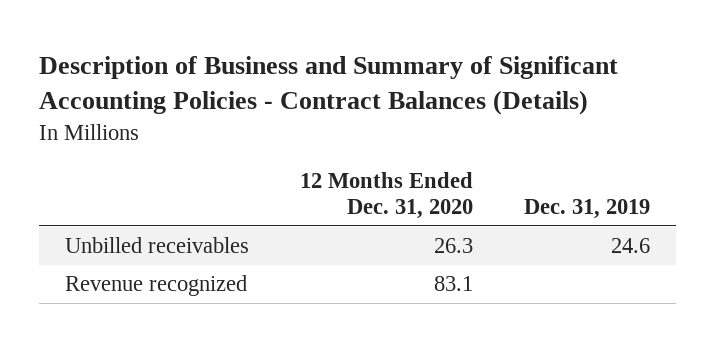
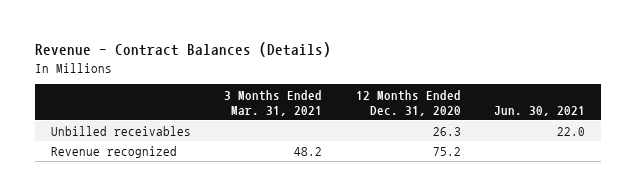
[39,56,619,116] Description of Business and Summary of Significant Accounting Policies - Contract Balances (Details) -> [34,42,331,58] Revenue - Contract Balances (Details)
[524,199,651,220] Dec. 31, 2019 -> none
none -> [224,89,323,116] 3 Months Ended Mar. 31, 2021
none -> [493,105,585,116] Jun. 30, 2021
[434,276,474,292] 83.1 -> [432,147,461,157] 75.2

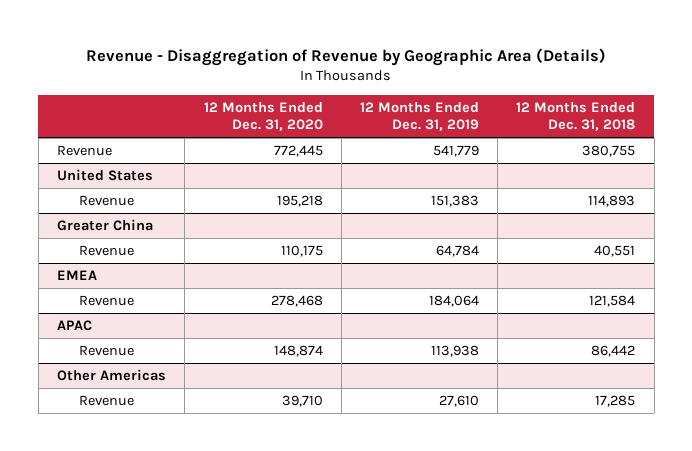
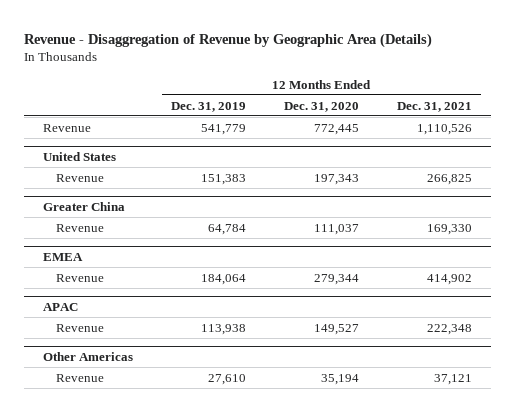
[516,102,636,132] 12 Months Ended Dec. 31, 2018 -> none
none -> [396,101,472,112] Dec. 31, 2021
[276,195,323,208] 195,218 -> [313,173,359,185] 197,343
[280,245,323,258] 110,175 -> [313,223,359,235] 111,037
[270,295,323,308] 278,468 -> [313,273,359,285] 279,344
[273,345,323,358] 148,874 -> [313,323,359,335] 149,527
[281,395,323,408] 39,710 -> [320,373,359,385] 35,194

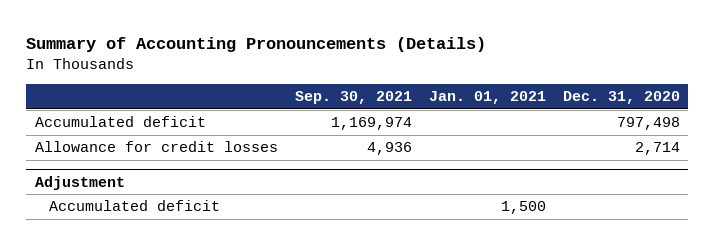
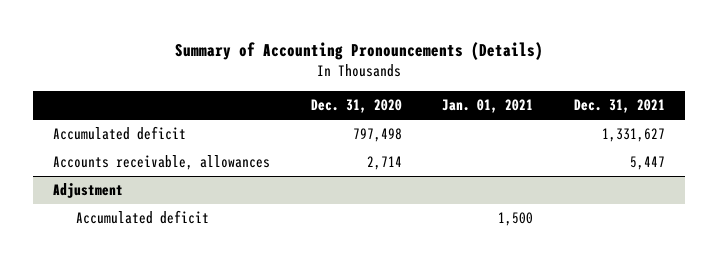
[294,91,412,105] Sep. 30, 2021 -> none
none -> [573,99,665,114] Dec. 31, 2021
[34,141,278,153] Allowance for credit losses -> [53,155,271,171] Accounts receivable, allowances

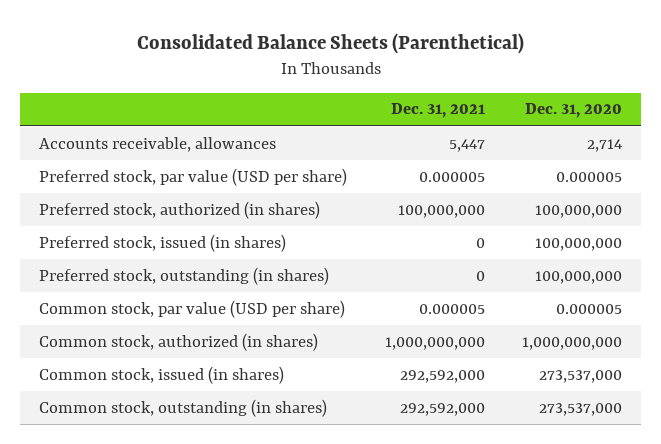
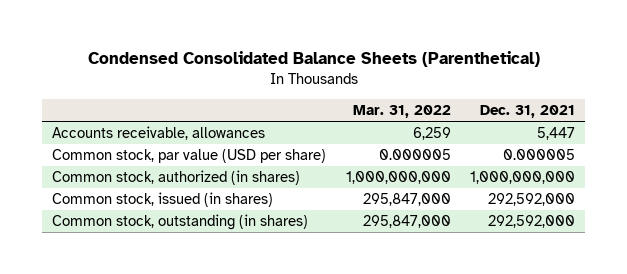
[136,33,524,55] Consolidated Balance Sheets (Parenthetical) -> [87,51,540,68] Condensed Consolidated Balance Sheets (Parenthetical)
[525,103,623,119] Dec. 31, 2020 -> none
none -> [352,104,451,118] Mar. 31, 2022
[39,167,348,186] Preferred stock, par value (USD per share) -> none
[39,200,321,219] Preferred stock, authorized (in shares) -> none
[39,233,287,252] Preferred stock, issued (in shares) -> none
[39,266,330,285] Preferred stock, outstanding (in shares) -> none

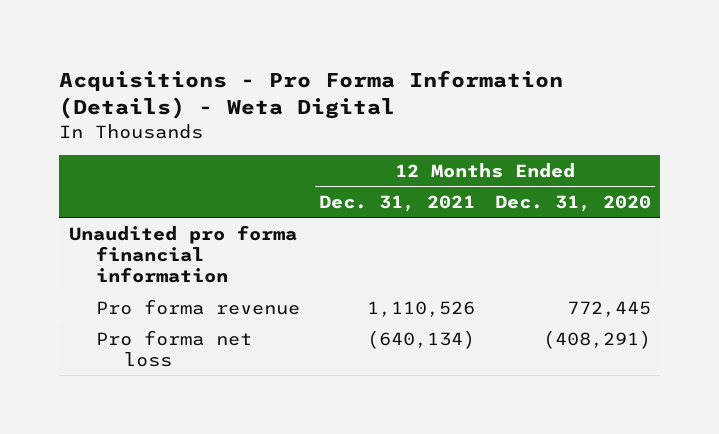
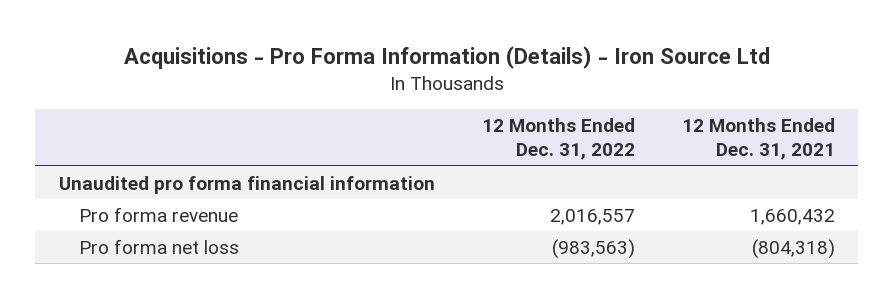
[59,69,564,119] Acquisitions - Pro Forma Information (Details) - Weta Digital -> [123,46,770,70] Acquisitions - Pro Forma Information (Details) - Iron Source Ltd
[494,195,651,213] Dec. 31, 2020 -> none
none -> [481,117,635,161] 12 Months Ended Dec. 31, 2022
[367,300,476,317] 1,110,526 -> [749,208,835,225] 1,660,432
[367,329,476,349] (640,134) -> [751,238,835,259] (804,318)

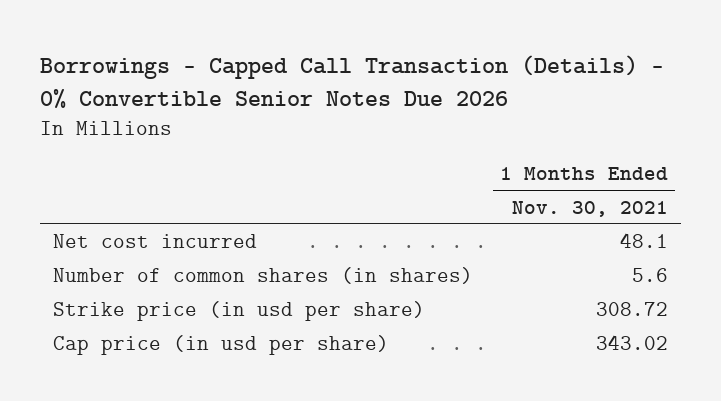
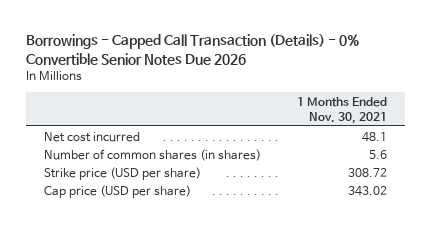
[53,301,426,322] Strike price (in usd per share) -> [44,166,202,180] Strike price (USD per share)
[53,335,390,356] Cap price (in usd per share) -> [44,184,192,198] Cap price (USD per share)

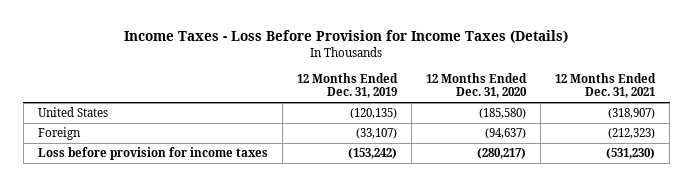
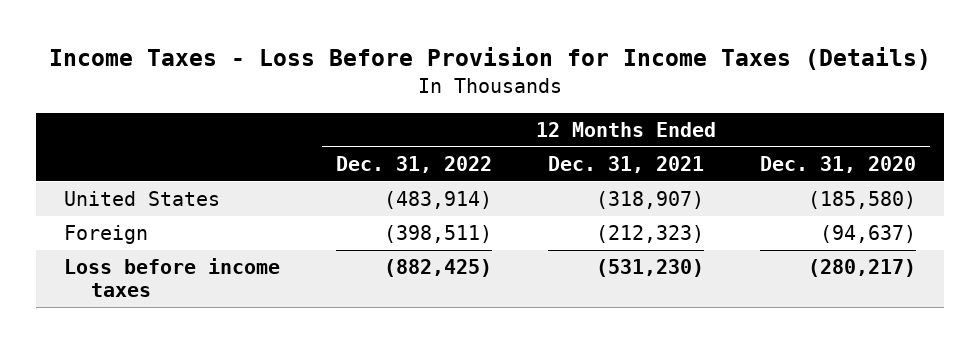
[296,72,398,99] 12 Months Ended Dec. 31, 2019 -> none
none -> [335,156,492,174] Dec. 31, 2022
[37,147,268,161] Loss before provision for income taxes -> [63,258,280,298] Loss before income taxes

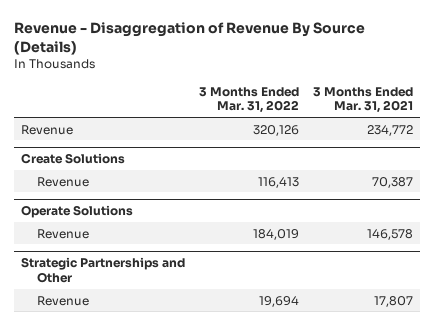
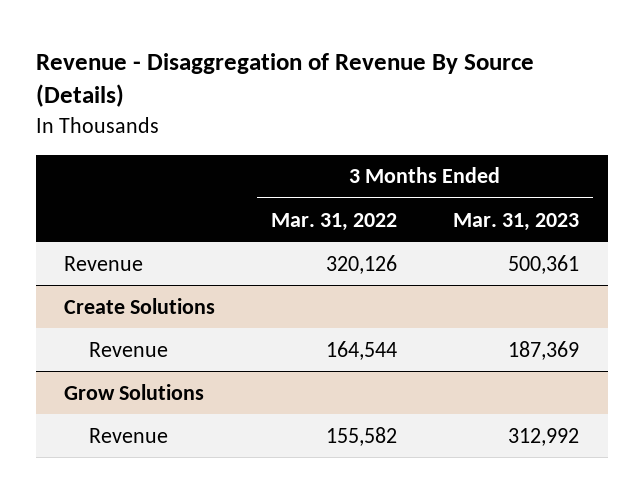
[313,86,414,114] 3 Months Ended Mar. 31, 2021 -> none
none -> [453,212,580,231] Mar. 31, 2023
[21,257,186,283] Strategic Partnerships and Other -> none
[36,295,89,306] Revenue -> none
[258,176,300,188] 116,413 -> [326,340,398,360] 164,544
[21,205,134,219] Operate Solutions -> [63,383,204,400] Grow Solutions
[253,228,300,240] 184,019 -> [326,426,398,446] 155,582

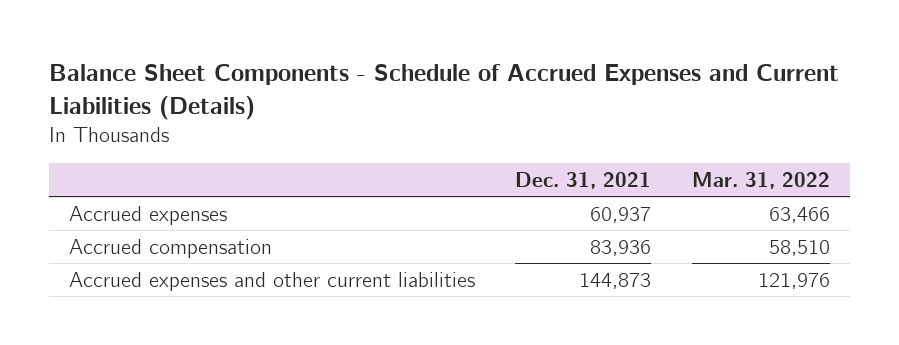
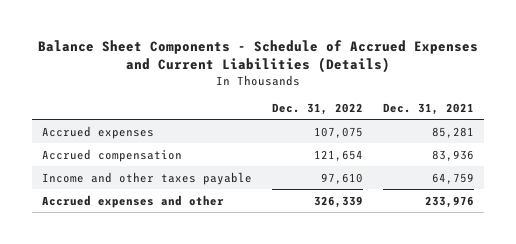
[691,171,830,189] Mar. 31, 2022 -> none
none -> [272,102,364,115] Dec. 31, 2022
[590,206,652,223] 60,937 -> [431,126,474,138] 85,281
none -> [42,171,253,185] Income and other taxes payable
[68,271,475,291] Accrued expenses and other current liabilities -> [42,194,225,208] Accrued expenses and other
[579,272,652,289] 144,873 -> [424,195,474,208] 233,976

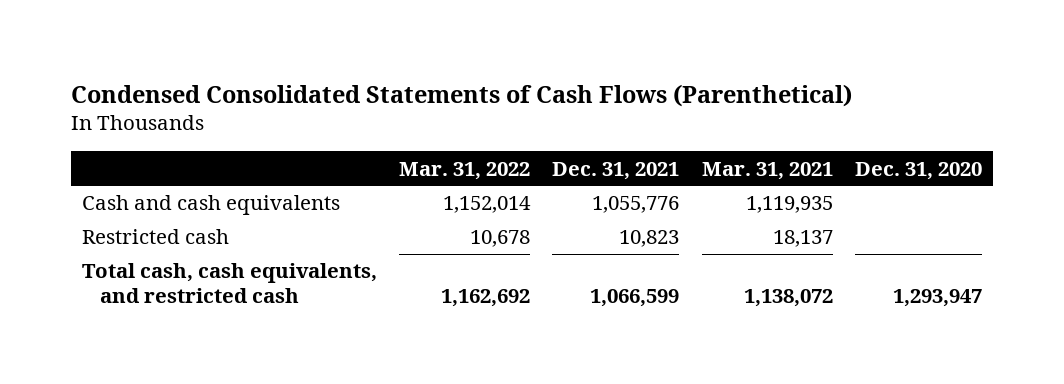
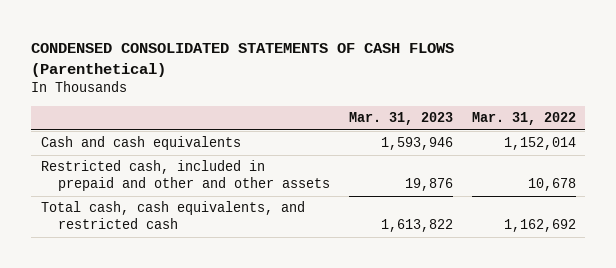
[70,83,852,107] Condensed Consolidated Statements of Cash Flows (Parenthetical) -> [31,42,455,77] CONDENSED CONSOLIDATED STATEMENTS OF CASH FLOWS (Parenthetical)
[552,161,680,180] Dec. 31, 2021 -> none
[701,161,833,180] Mar. 31, 2021 -> none
[854,161,982,180] Dec. 31, 2020 -> none
none -> [348,112,453,126] Mar. 31, 2023
[81,229,229,245] Restricted cash -> [40,160,331,192] Restricted cash, included in prepaid and other and other assets

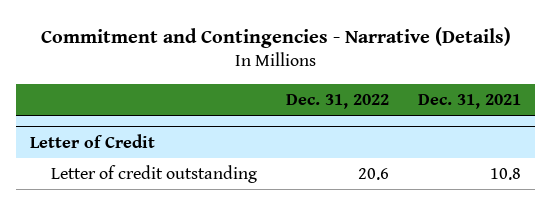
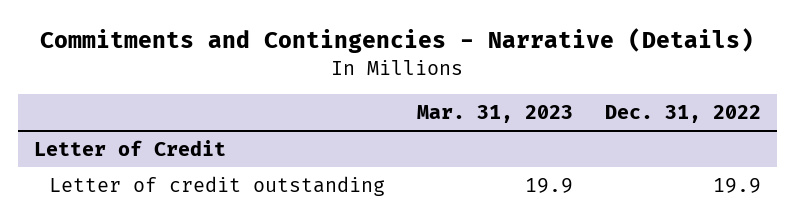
[40,26,511,48] Commitment and Contingencies - Narrative (Details) -> [40,28,755,54] Commitments and Contingencies - Narrative (Details)
[417,93,521,109] Dec. 31, 2021 -> none
none -> [416,105,573,124] Mar. 31, 2023
[357,168,389,181] 20.6 -> [712,177,761,193] 19.9

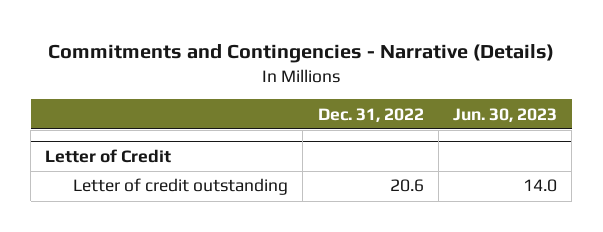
[416,105,573,124] Mar. 31, 2023 -> none
none -> [453,107,558,122] Jun. 30, 2023
[712,177,761,193] 19.9 -> [389,179,424,193] 20.6

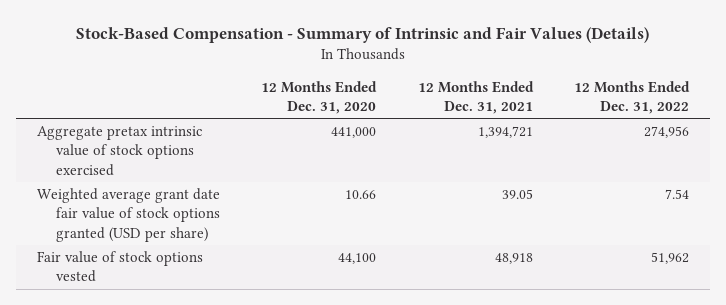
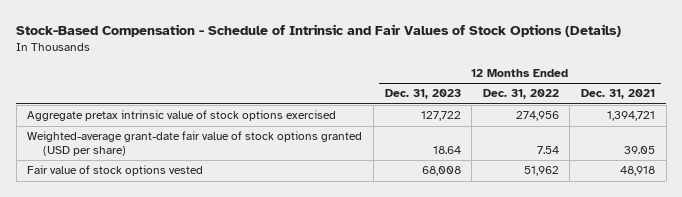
[75,27,649,44] Stock-Based Compensation - Summary of Intrinsic and Fair Values (Details) -> [16,23,622,37] Stock-Based Compensation - Schedule of Intrinsic and Fair Values of Stock Options (Details)
[261,80,378,114] 12 Months Ended Dec. 31, 2020 -> none
none -> [384,89,461,100] Dec. 31, 2023
[36,188,221,242] Weighted average grant date fair value of stock options granted (USD per share) -> [27,131,363,157] Weighted-average grant-date fair value of stock options granted (USD per share)

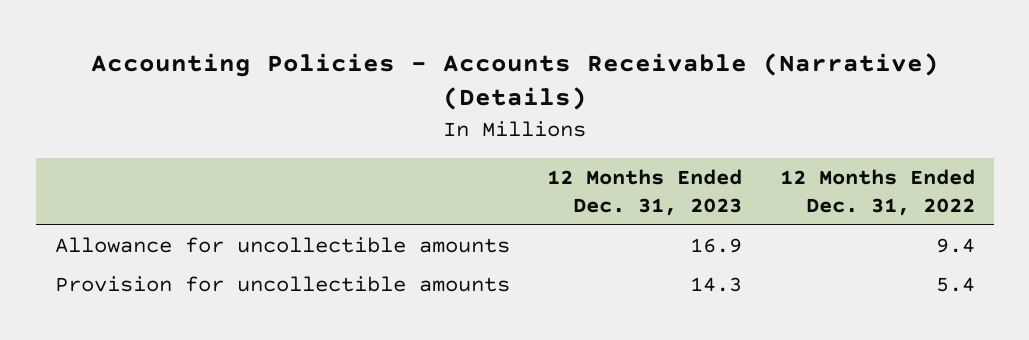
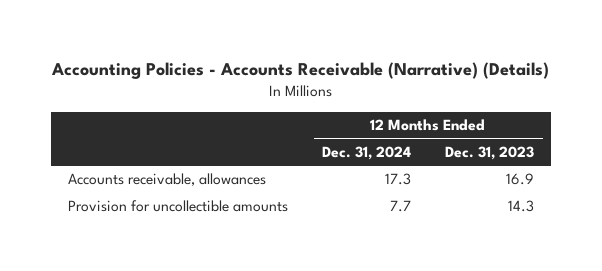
[779,169,975,216] 12 Months Ended Dec. 31, 2022 -> none
none -> [322,145,412,160] Dec. 31, 2024
[54,237,510,254] Allowance for uncollectible amounts -> [68,173,267,187] Accounts receivable, allowances

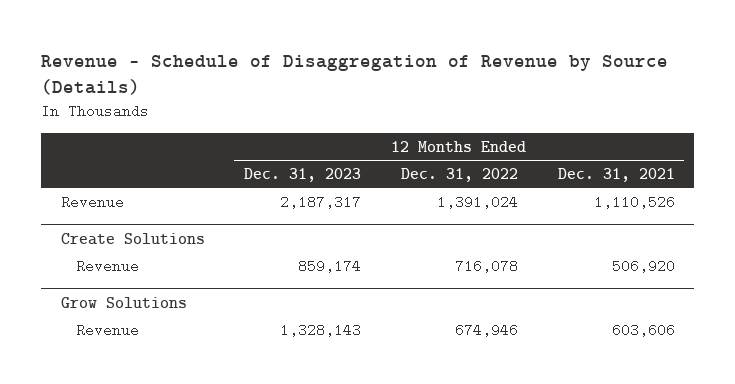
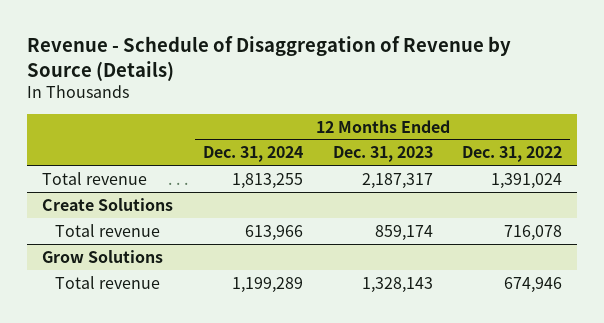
[557,167,675,182] Dec. 31, 2021 -> none
none -> [202,146,303,163] Dec. 31, 2024
[60,194,124,209] Revenue -> [42,171,148,185] Total revenue
[76,258,140,273] Revenue -> [55,223,161,237] Total revenue
[76,322,140,337] Revenue -> [55,275,161,289] Total revenue

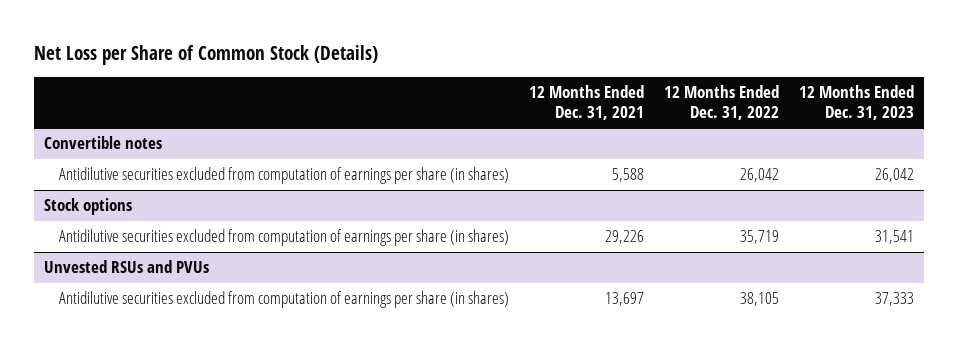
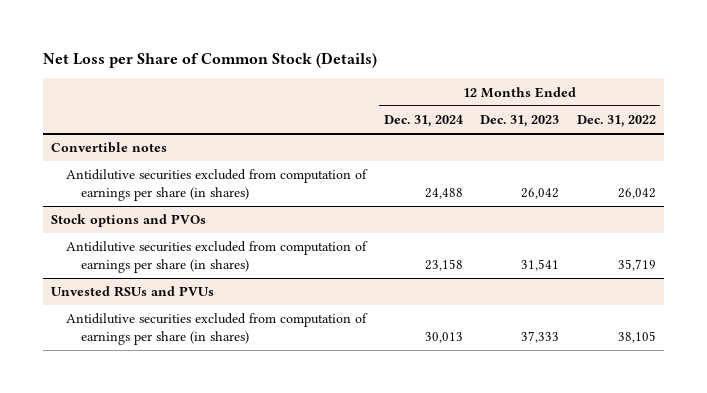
[529,84,645,120] 12 Months Ended Dec. 31, 2021 -> none
none -> [383,115,463,128] Dec. 31, 2024
[43,198,132,216] Stock options -> [51,214,207,228] Stock options and PVOs

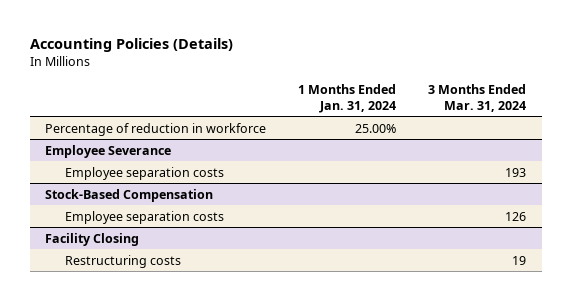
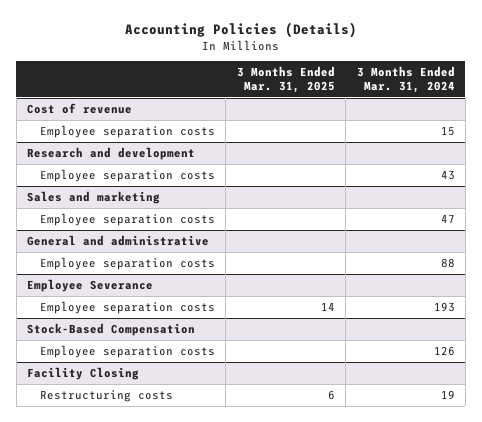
[298,84,397,113] 1 Months Ended Jan. 31, 2024 -> none
none -> [236,66,335,93] 3 Months Ended Mar. 31, 2025
[45,122,267,136] Percentage of reduction in workforce -> none
none -> [27,102,133,114] Cost of revenue
none -> [39,124,215,138] Employee separation costs
none -> [27,146,196,160] Research and development
none -> [39,168,215,182] Employee separation costs
none -> [27,190,161,204] Sales and marketing
none -> [39,212,215,226] Employee separation costs
none -> [27,234,210,246] General and administrative
none -> [39,256,215,270] Employee separation costs

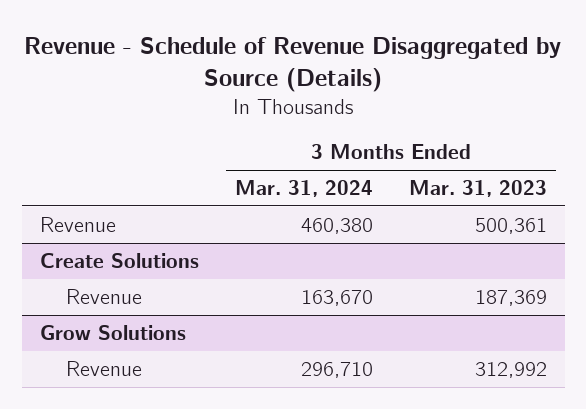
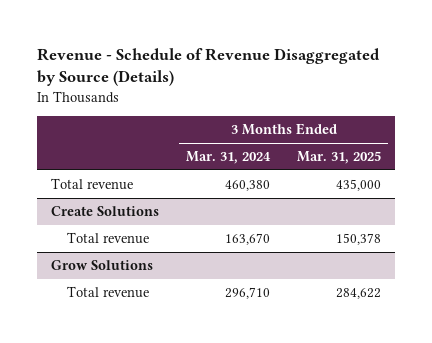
[408,180,547,198] Mar. 31, 2023 -> none
none -> [297,151,382,165] Mar. 31, 2025
[39,217,116,233] Revenue -> [51,178,134,191] Total revenue
[66,289,143,305] Revenue -> [67,232,150,245] Total revenue
[66,361,143,377] Revenue -> [67,286,150,299] Total revenue

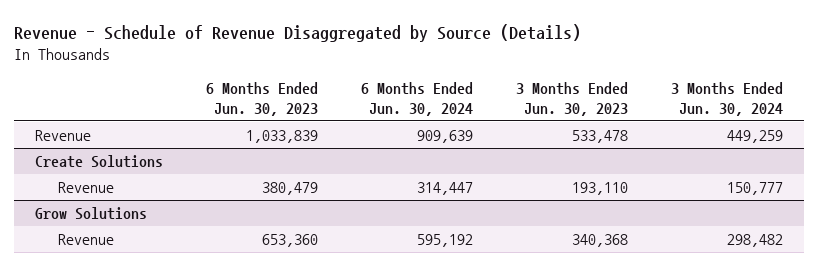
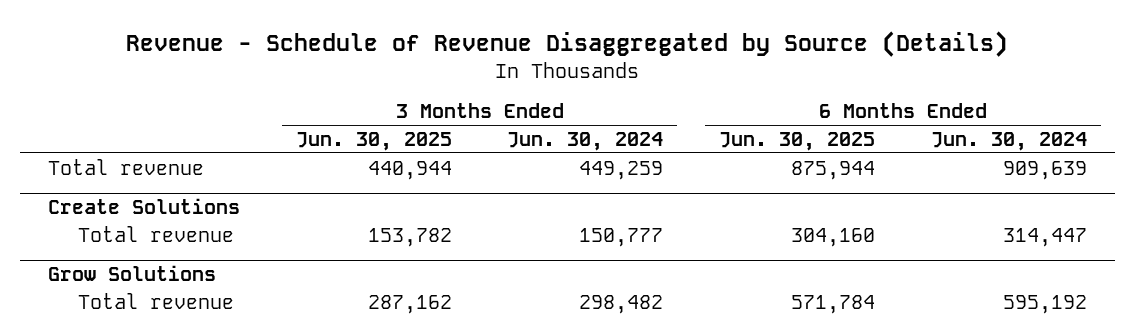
[206,82,319,116] 6 Months Ended Jun. 30, 2023 -> none
[515,82,628,116] 3 Months Ended Jun. 30, 2023 -> none
none -> [295,131,452,151] Jun. 30, 2025
none -> [719,131,876,151] Jun. 30, 2025
[35,130,92,142] Revenue -> [47,158,204,175] Total revenue
[57,182,114,194] Revenue -> [77,225,234,242] Total revenue
[57,234,114,246] Revenue -> [77,292,234,309] Total revenue

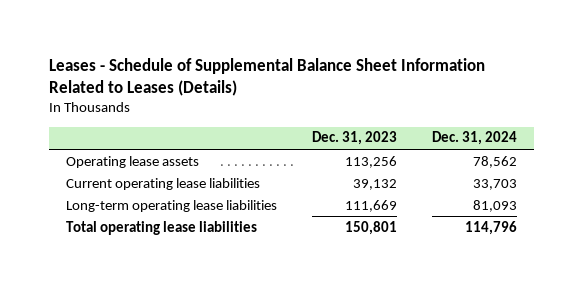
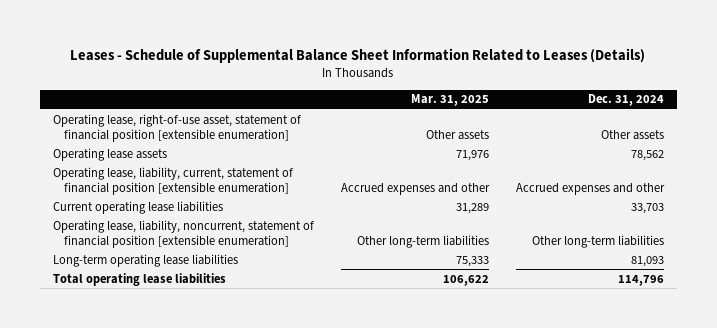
[311,131,397,146] Dec. 31, 2023 -> none
none -> [410,94,489,107] Mar. 31, 2025
none -> [53,113,302,142] Operating lease, right-of-use asset, statement of financial position [extensible enumeration]
none -> [53,166,294,195] Operating lease, liability, current, statement of financial position [extensible enumeration]
none -> [53,219,315,248] Operating lease, liability, noncurrent, statement of financial position [extensible enumeration]

